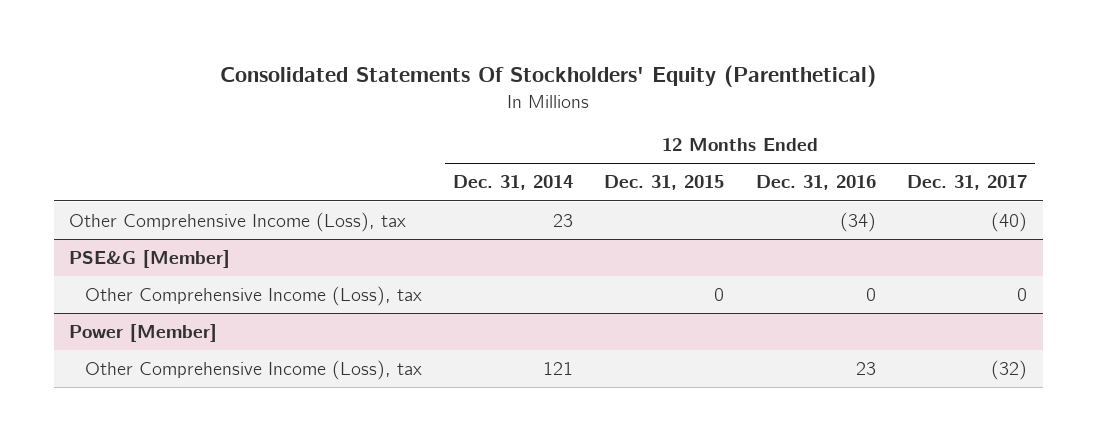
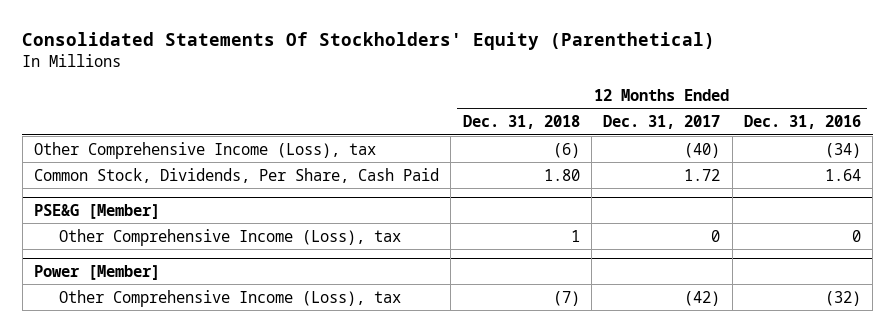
[452,175,573,191] Dec. 31, 2014 -> none
[604,175,725,191] Dec. 31, 2015 -> none
none -> [462,115,580,130] Dec. 31, 2018
none -> [34,167,440,183] Common Stock, Dividends, Per Share, Cash Paid
[855,362,876,376] 23 -> [824,290,861,306] (32)
[990,360,1027,381] (32) -> [684,290,721,306] (42)

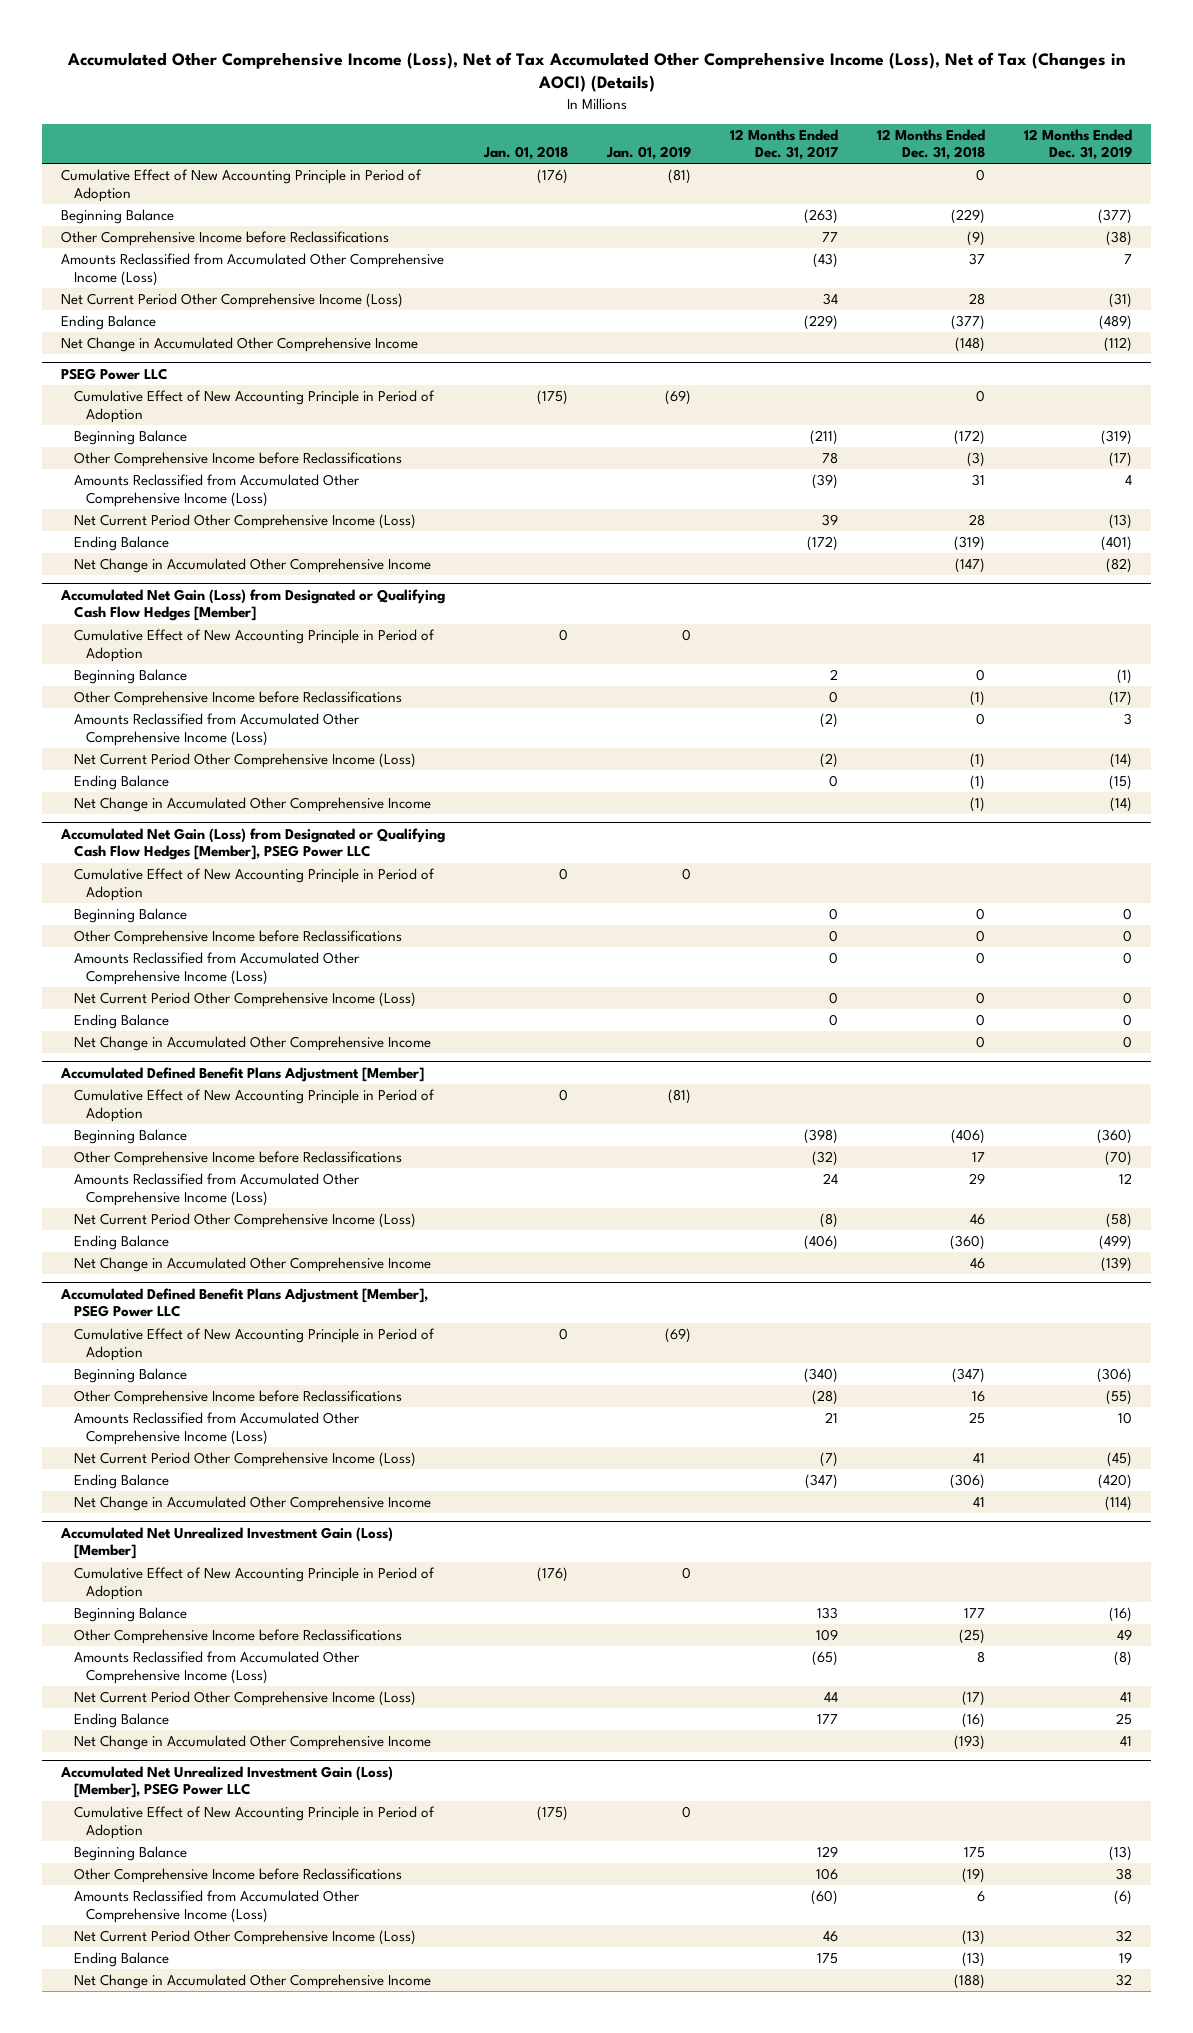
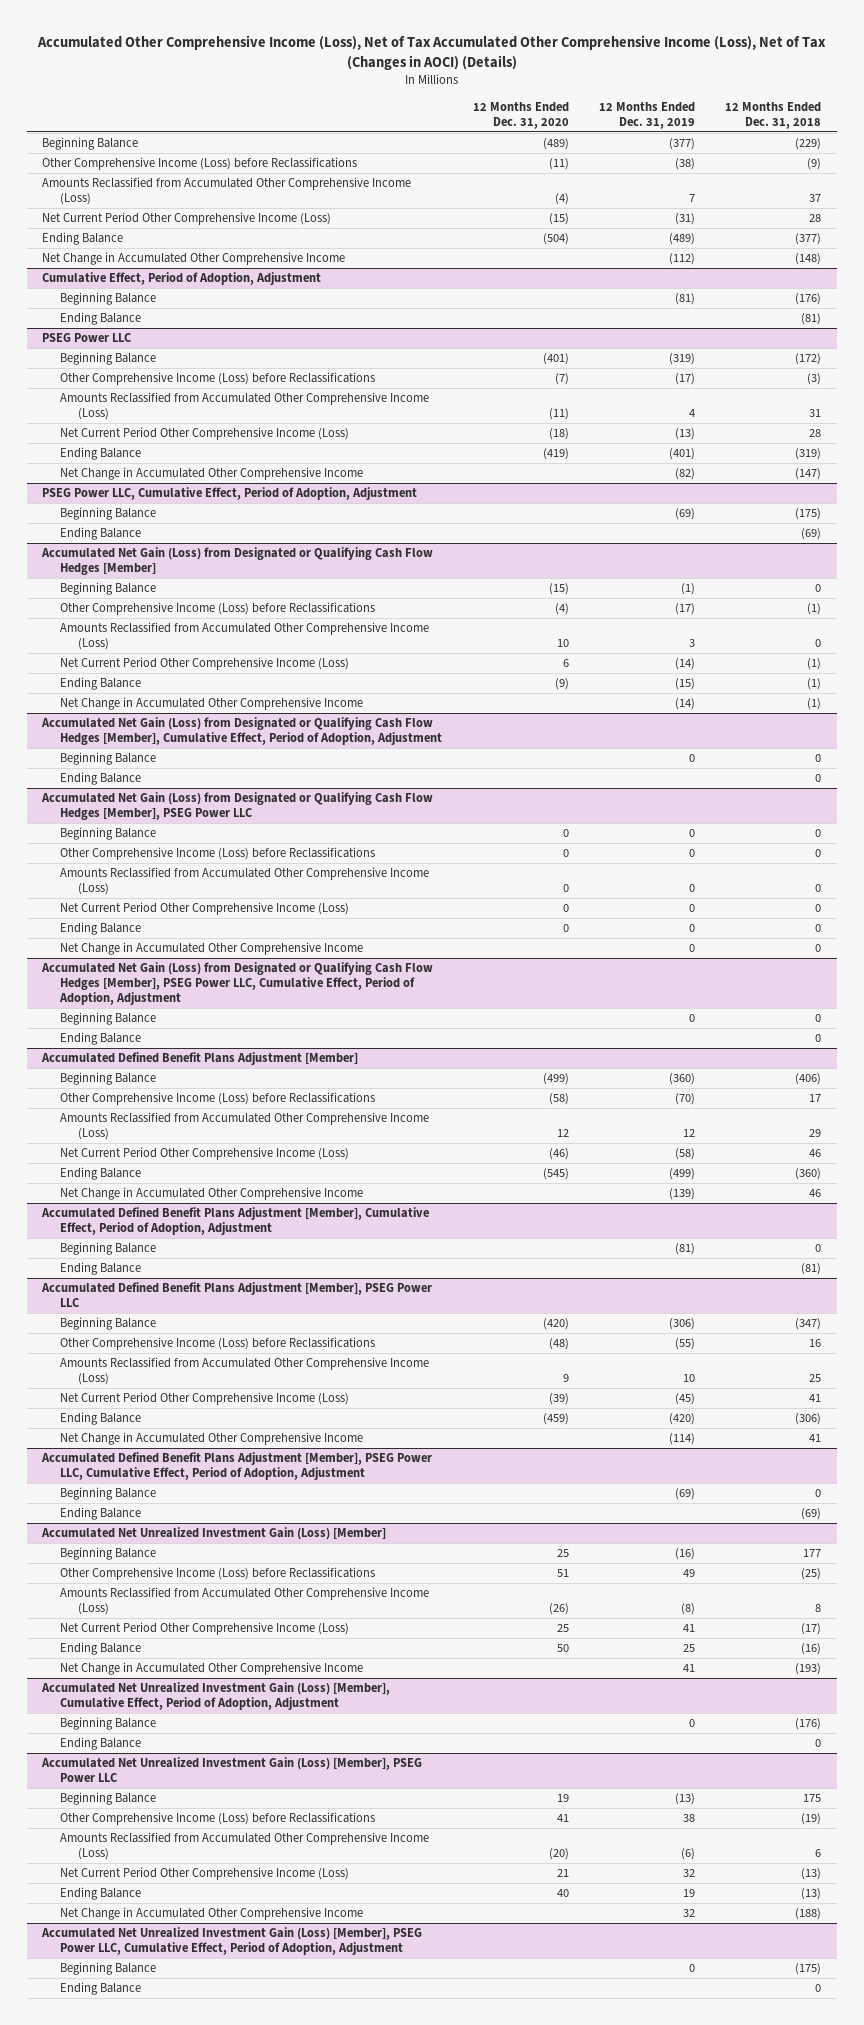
[483,146,569,161] Jan. 01, 2018 -> none
[606,146,692,161] Jan. 01, 2019 -> none
[730,128,839,161] 12 Months Ended Dec. 31, 2017 -> none
none -> [472,101,569,129] 12 Months Ended Dec. 31, 2020
[61,168,423,202] Cumulative Effect of New Accounting Principle in Period of Adoption -> none
[61,230,390,246] Other Comprehensive Income before Reclassifications -> [42,157,358,171] Other Comprehensive Income (Loss) before Reclassifications
none -> [42,272,322,286] Cumulative Effect, Period of Adoption, Adjustment
none -> [60,292,157,306] Beginning Balance
none -> [60,312,142,326] Ending Balance
[73,389,435,423] Cumulative Effect of New Accounting Principle in Period of Adoption -> none
[73,451,402,467] Other Comprehensive Income before Reclassifications -> [60,372,376,386] Other Comprehensive Income (Loss) before Reclassifications
none -> [42,487,418,501] PSEG Power LLC, Cumulative Effect, Period of Adoption, Adjustment
none -> [60,507,157,521] Beginning Balance
none -> [60,527,142,541] Ending Balance
[73,628,435,662] Cumulative Effect of New Accounting Principle in Period of Adoption -> none
[73,690,402,706] Other Comprehensive Income before Reclassifications -> [60,602,376,616] Other Comprehensive Income (Loss) before Reclassifications
none -> [41,717,443,746] Accumulated Net Gain (Loss) from Designated or Qualifying Cash Flow Hedges [Member], Cumulative Effect, Period of Adoption, Adjustment
none -> [60,752,157,766] Beginning Balance
none -> [60,772,142,786] Ending Balance
[73,867,435,901] Cumulative Effect of New Accounting Principle in Period of Adoption -> none
[73,929,402,945] Other Comprehensive Income before Reclassifications -> [60,847,376,861] Other Comprehensive Income (Loss) before Reclassifications
none -> [41,962,434,1006] Accumulated Net Gain (Loss) from Designated or Qualifying Cash Flow Hedges [Member], PSEG Power LLC, Cumulative Effect, Period of Adoption, Adjustment
none -> [60,1012,157,1026] Beginning Balance
none -> [60,1032,142,1046] Ending Balance
[73,1088,435,1122] Cumulative Effect of New Accounting Principle in Period of Adoption -> none
[73,1150,402,1166] Other Comprehensive Income before Reclassifications -> [60,1092,376,1106] Other Comprehensive Income (Loss) before Reclassifications
none -> [41,1207,430,1236] Accumulated Defined Benefit Plans Adjustment [Member], Cumulative Effect, Period of Adoption, Adjustment
none -> [60,1242,157,1256] Beginning Balance
none -> [60,1262,142,1276] Ending Balance
[73,1327,435,1361] Cumulative Effect of New Accounting Principle in Period of Adoption -> none
[73,1389,402,1405] Other Comprehensive Income before Reclassifications -> [60,1337,376,1351] Other Comprehensive Income (Loss) before Reclassifications
none -> [41,1452,433,1481] Accumulated Defined Benefit Plans Adjustment [Member], PSEG Power LLC, Cumulative Effect, Period of Adoption, Adjustment
none -> [60,1487,157,1501] Beginning Balance
none -> [60,1507,142,1521] Ending Balance
[73,1566,435,1600] Cumulative Effect of New Accounting Principle in Period of Adoption -> none
[73,1628,402,1644] Other Comprehensive Income before Reclassifications -> [60,1567,376,1581] Other Comprehensive Income (Loss) before Reclassifications
none -> [41,1682,391,1711] Accumulated Net Unrealized Investment Gain (Loss) [Member], Cumulative Effect, Period of Adoption, Adjustment
none -> [60,1717,157,1731] Beginning Balance
none -> [60,1737,142,1751] Ending Balance
[73,1805,435,1839] Cumulative Effect of New Accounting Principle in Period of Adoption -> none
[73,1867,402,1883] Other Comprehensive Income before Reclassifications -> [60,1812,376,1826] Other Comprehensive Income (Loss) before Reclassifications
none -> [41,1927,423,1956] Accumulated Net Unrealized Investment Gain (Loss) [Member], PSEG Power LLC, Cumulative Effect, Period of Adoption, Adjustment
none -> [60,1962,157,1976] Beginning Balance
none -> [60,1982,142,1996] Ending Balance

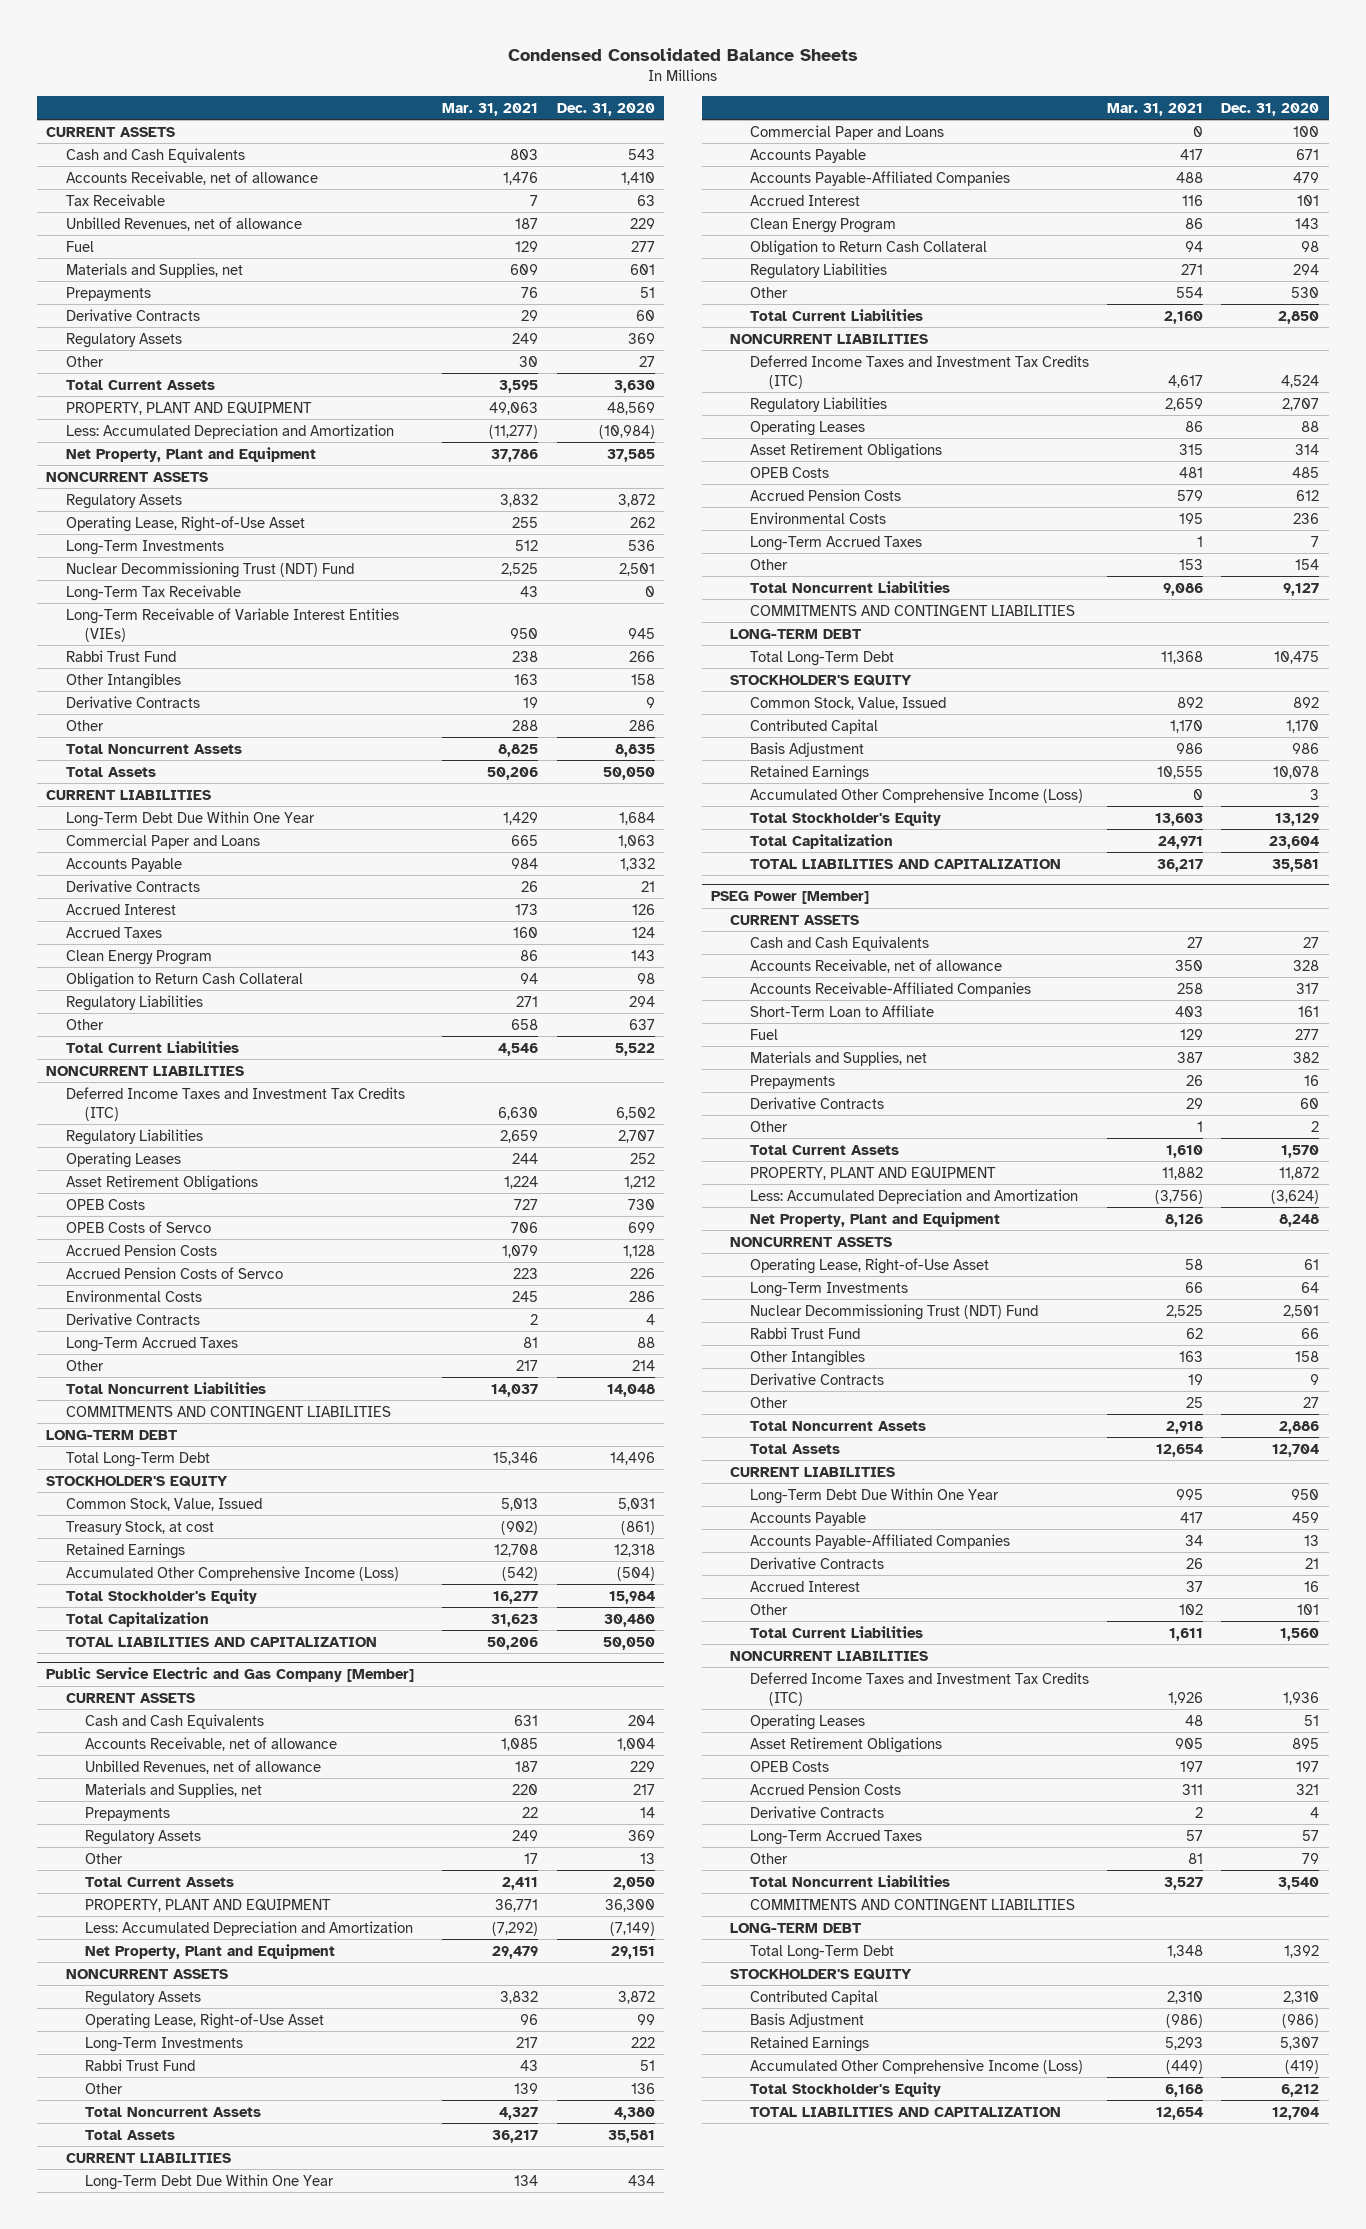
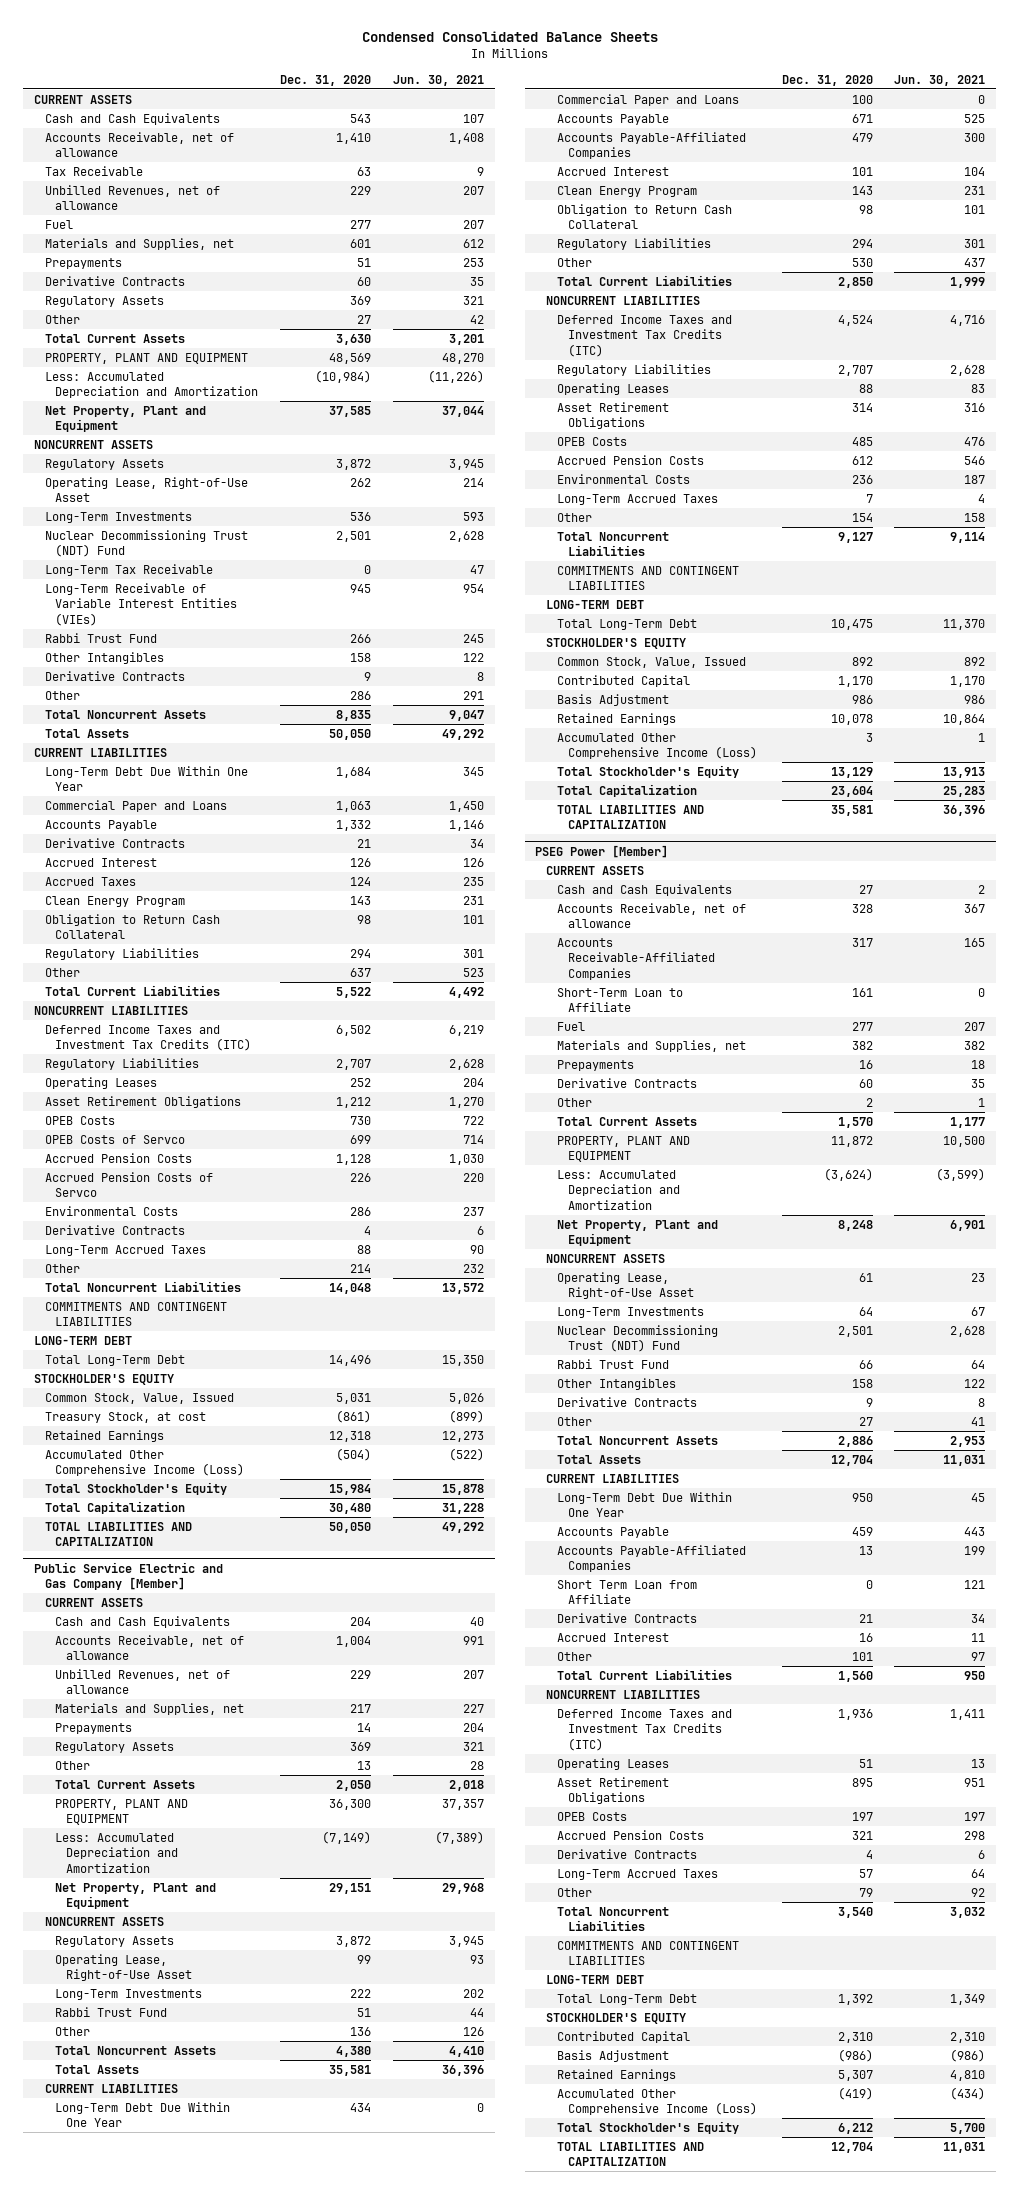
[442,102,539,116] Mar. 31, 2021 -> none
none -> [392,74,484,86] Jun. 30, 2021
none -> [557,1579,698,1605] Short Term Loan from Affiliate

